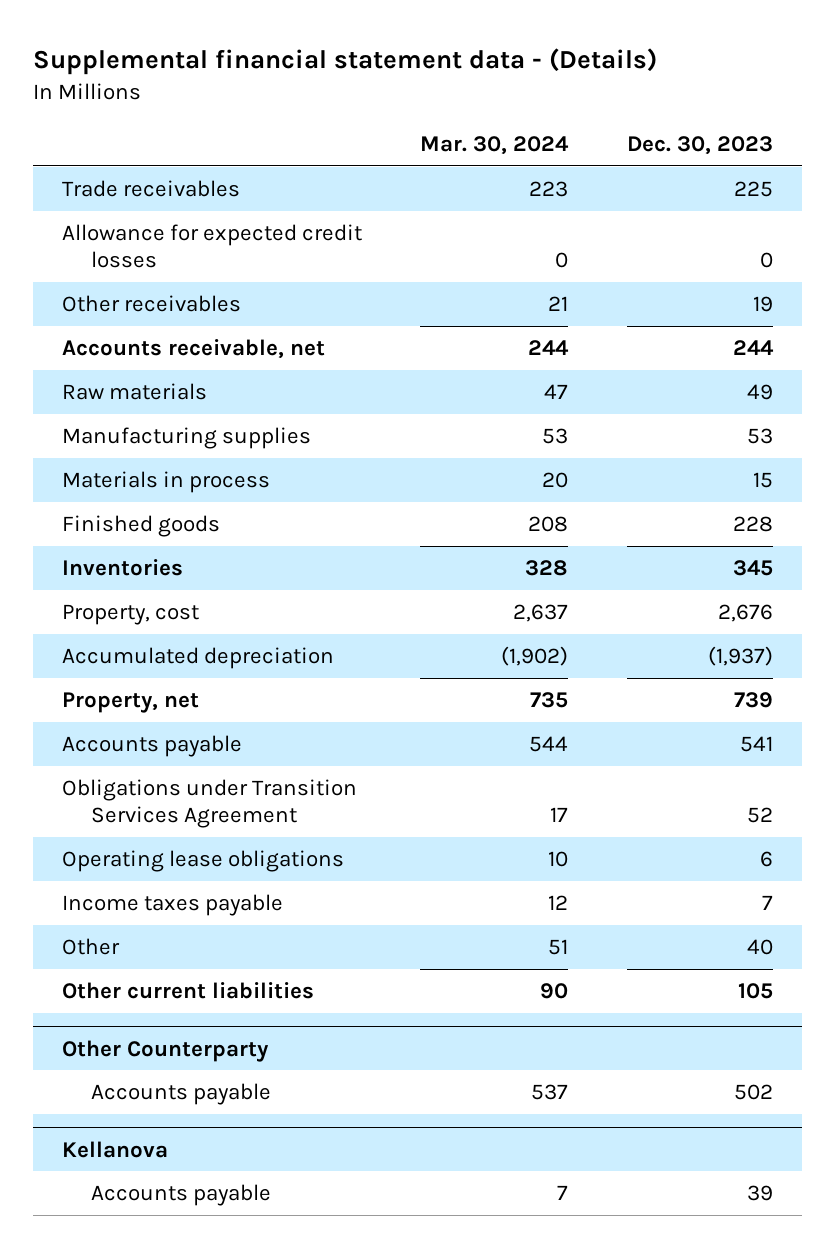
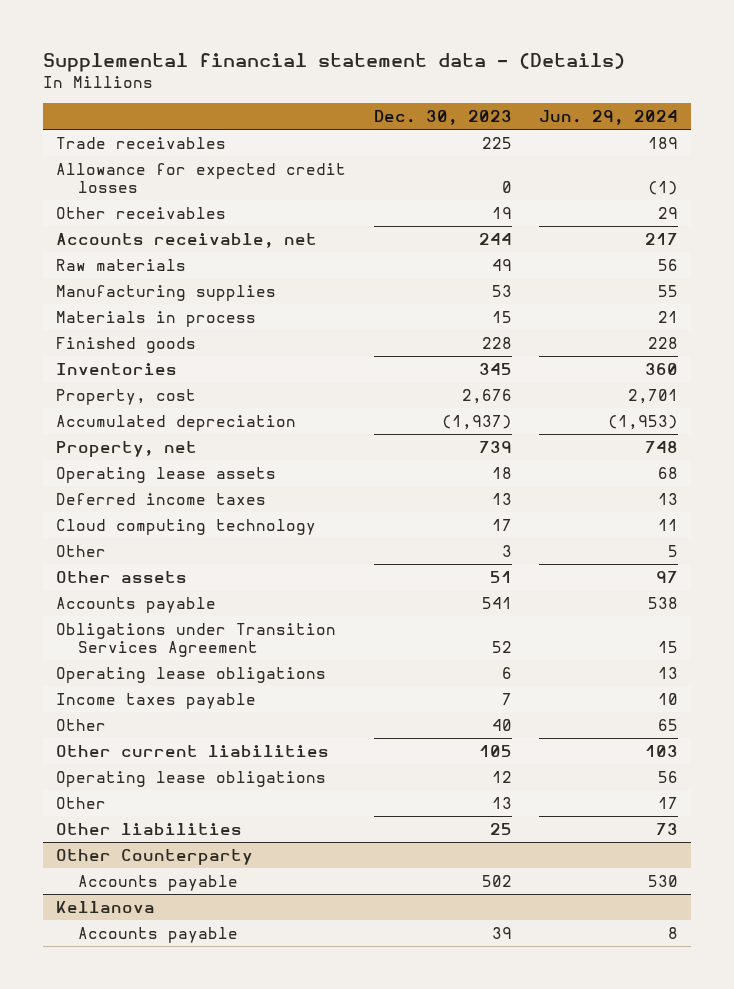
[420,135,570,155] Mar. 30, 2024 -> none
none -> [538,110,678,126] Jun. 29, 2024
none -> [56,466,277,483] Operating lease assets
none -> [56,492,267,505] Deferred income taxes
none -> [56,518,317,535] Cloud computing technology
none -> [56,544,107,557] Other
none -> [56,570,188,583] Other assets
none -> [56,770,327,787] Operating lease obligations
none -> [56,796,107,809] Other
none -> [56,822,243,835] Other liabilities

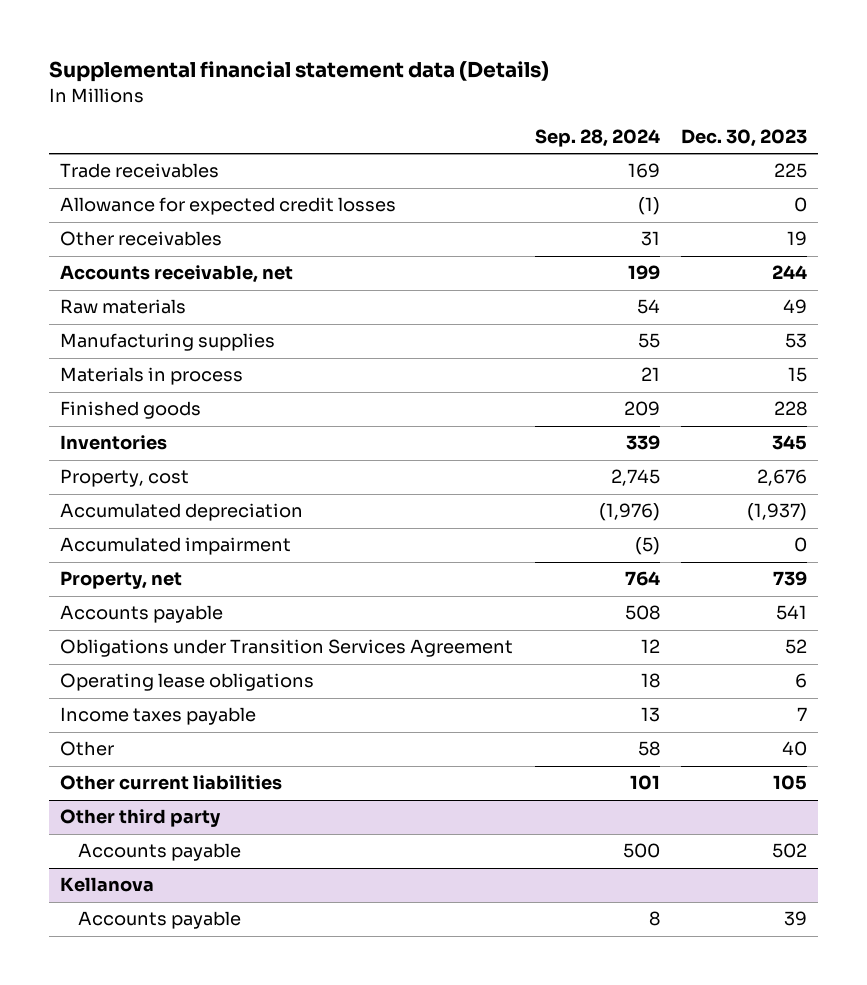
[42,52,625,72] Supplemental financial statement data - (Details) -> [49,61,550,83] Supplemental financial statement data (Details)
[538,110,678,126] Jun. 29, 2024 -> none
none -> [534,128,660,147] Sep. 28, 2024
none -> [60,537,292,556] Accumulated impairment
[56,466,277,483] Operating lease assets -> none
[56,492,267,505] Deferred income taxes -> none
[56,518,317,535] Cloud computing technology -> none
[56,544,107,557] Other -> none
[56,570,188,583] Other assets -> none
[56,770,327,787] Operating lease obligations -> none
[56,796,107,809] Other -> none
[56,822,243,835] Other liabilities -> none
[56,848,254,865] Other Counterparty -> [60,809,222,828] Other third party

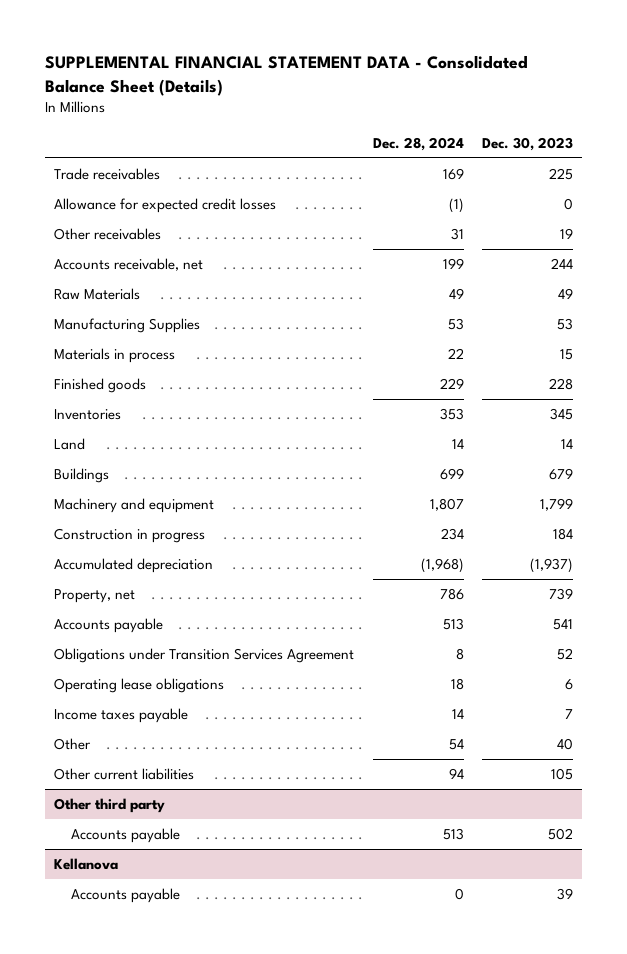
[49,61,550,83] Supplemental financial statement data (Details) -> [44,55,528,96] SUPPLEMENTAL FINANCIAL STATEMENT DATA - Consolidated Balance Sheet (Details)
[534,128,660,147] Sep. 28, 2024 -> none
none -> [372,136,464,151] Dec. 28, 2024
[60,299,187,315] Raw materials -> [54,288,141,301] Raw Materials
[60,333,276,352] Manufacturing supplies -> [54,318,201,334] Manufacturing Supplies
[60,469,190,488] Property, cost -> none
none -> [54,438,86,451] Land
none -> [54,468,110,484] Buildings
none -> [54,498,215,514] Machinery and equipment
none -> [54,528,206,544] Construction in progress
[60,537,292,556] Accumulated impairment -> none

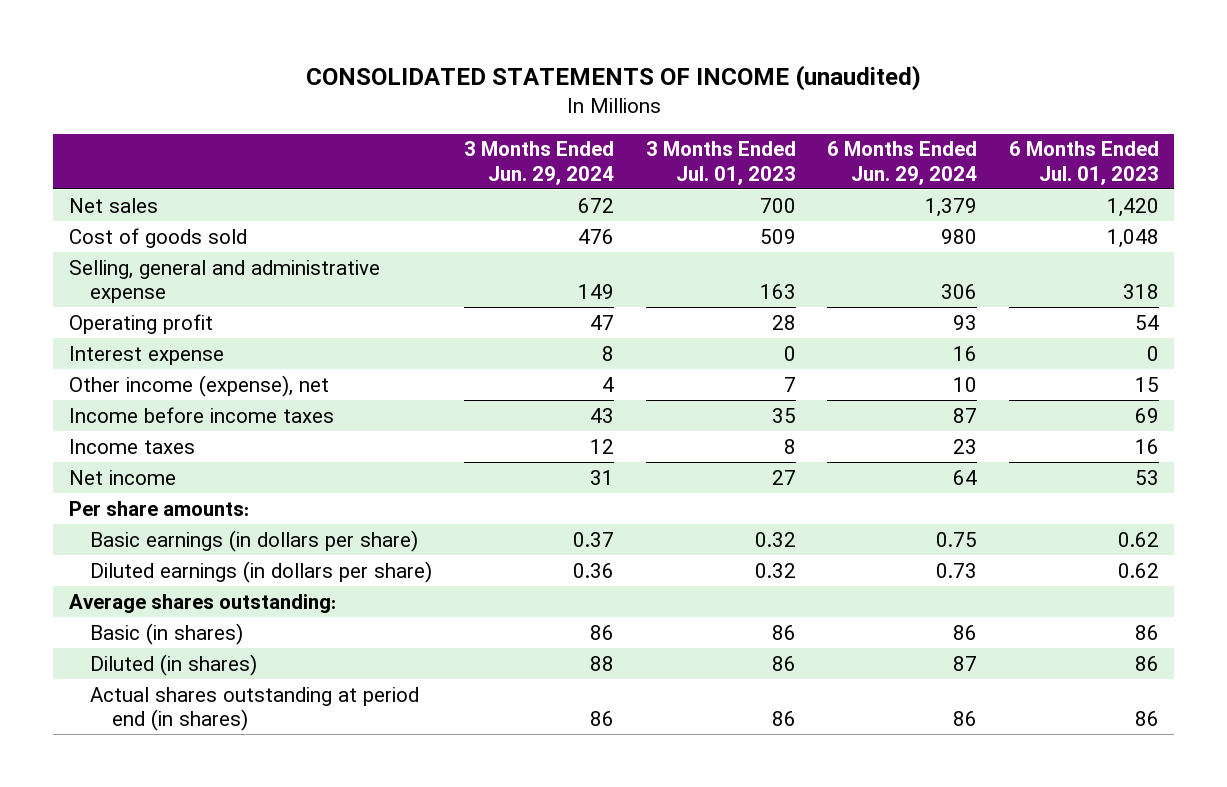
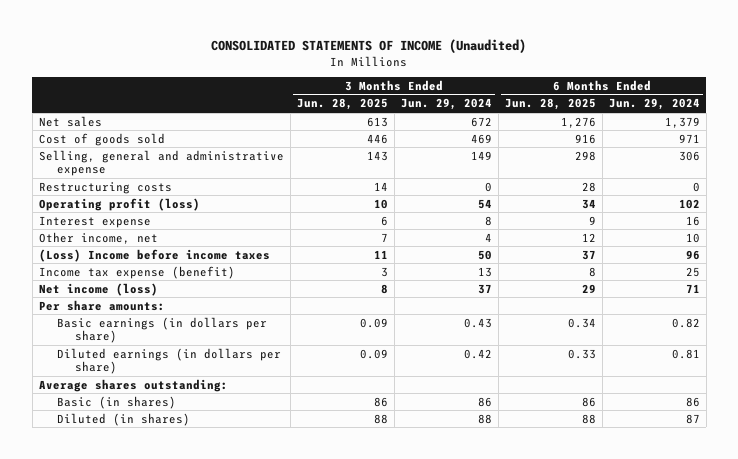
[305,64,921,91] CONSOLIDATED STATEMENTS OF INCOME (unaudited) -> [211,39,527,54] CONSOLIDATED STATEMENTS OF INCOME (Unaudited)
[645,141,796,185] 3 Months Ended Jul. 01, 2023 -> none
[1008,141,1159,185] 6 Months Ended Jul. 01, 2023 -> none
none -> [296,98,388,111] Jun. 28, 2025
none -> [504,98,596,111] Jun. 28, 2025
[578,228,615,244] 476 -> [470,133,492,144] 469
[941,228,978,244] 980 -> [678,133,700,143] 971
none -> [38,181,172,194] Restructuring costs
[68,313,213,334] Operating profit -> [38,197,200,211] Operating profit (loss)
[590,314,615,330] 47 -> [477,198,492,209] 54
[953,314,978,330] 93 -> [678,198,700,209] 102
[68,374,329,397] Other income (expense), net -> [38,231,158,244] Other income, net
[68,406,334,423] Income before income taxes -> [38,248,270,262] (Loss) Income before income taxes
[590,407,615,423] 43 -> [477,249,492,260] 50
[953,407,978,423] 87 -> [685,249,700,260] 96
[68,438,195,454] Income taxes -> [38,265,235,279] Income tax expense (benefit)
[590,438,615,454] 12 -> [477,266,492,277] 13
[953,438,978,454] 23 -> [685,266,700,277] 25
[68,469,176,485] Net income -> [38,282,158,296] Net income (loss)
[590,469,615,485] 31 -> [477,283,492,294] 37
[953,469,978,485] 64 -> [685,283,700,293] 71
[573,531,615,547] 0.37 -> [463,317,492,328] 0.43
[936,531,978,547] 0.75 -> [671,317,700,328] 0.82
[573,562,615,578] 0.36 -> [463,348,492,359] 0.42
[936,562,978,578] 0.73 -> [671,348,700,359] 0.81
[90,686,420,732] Actual shares outstanding at period end (in shares) -> none

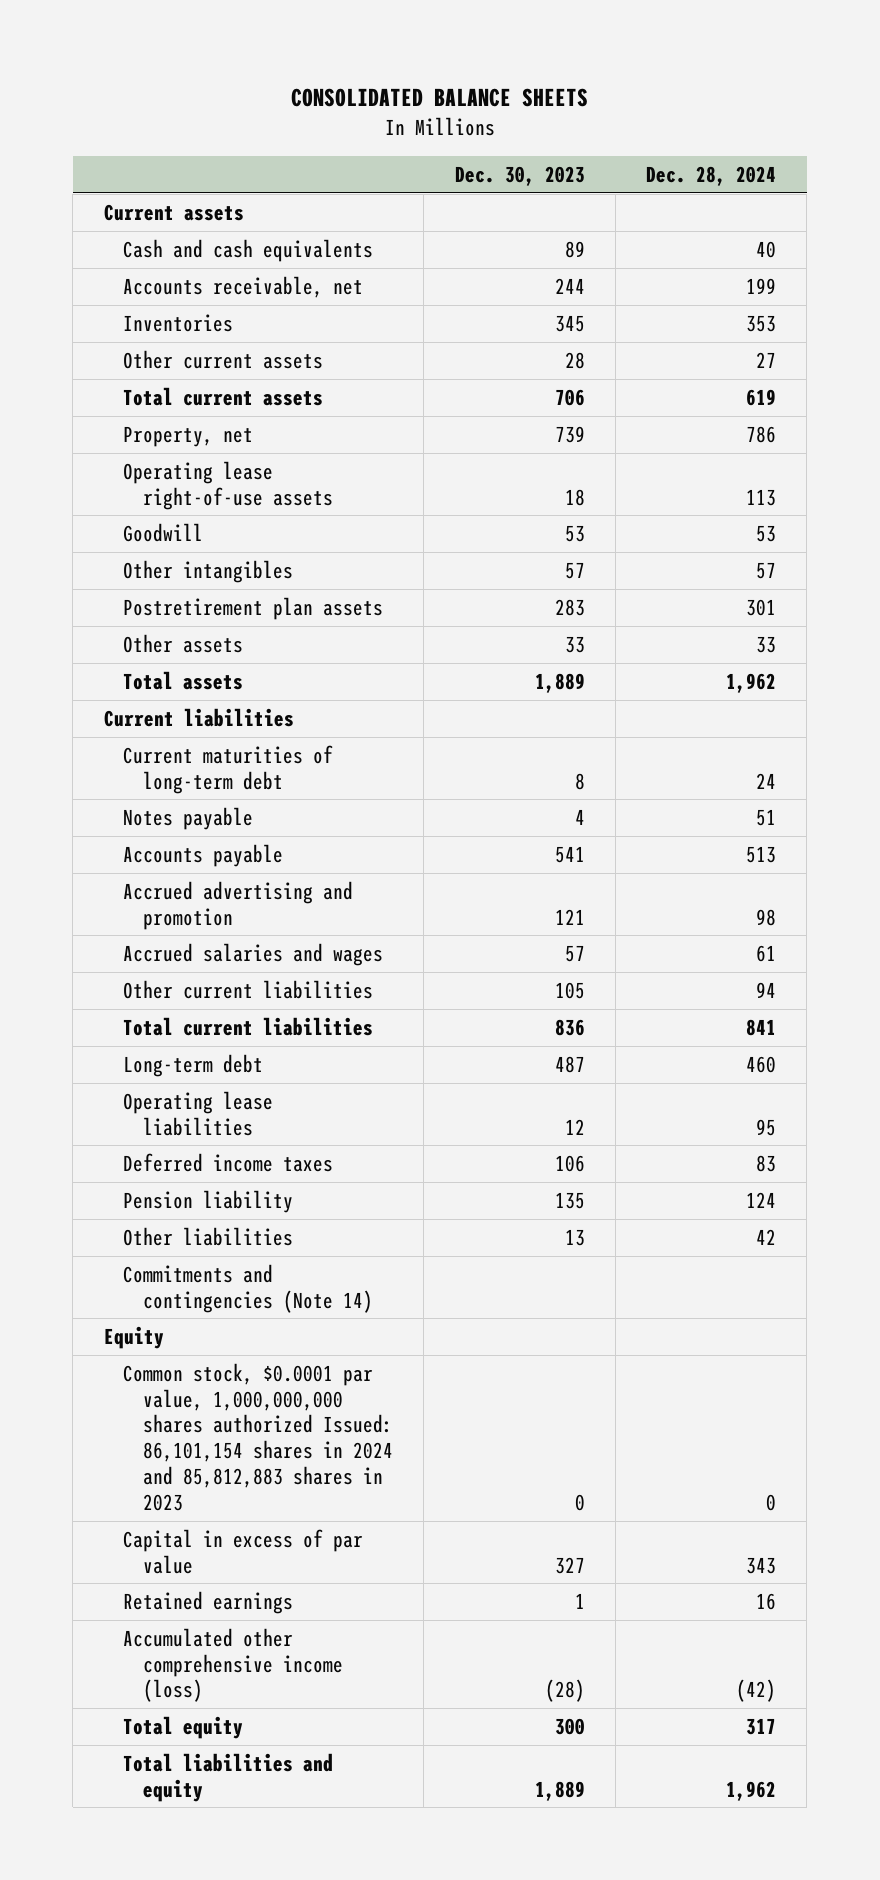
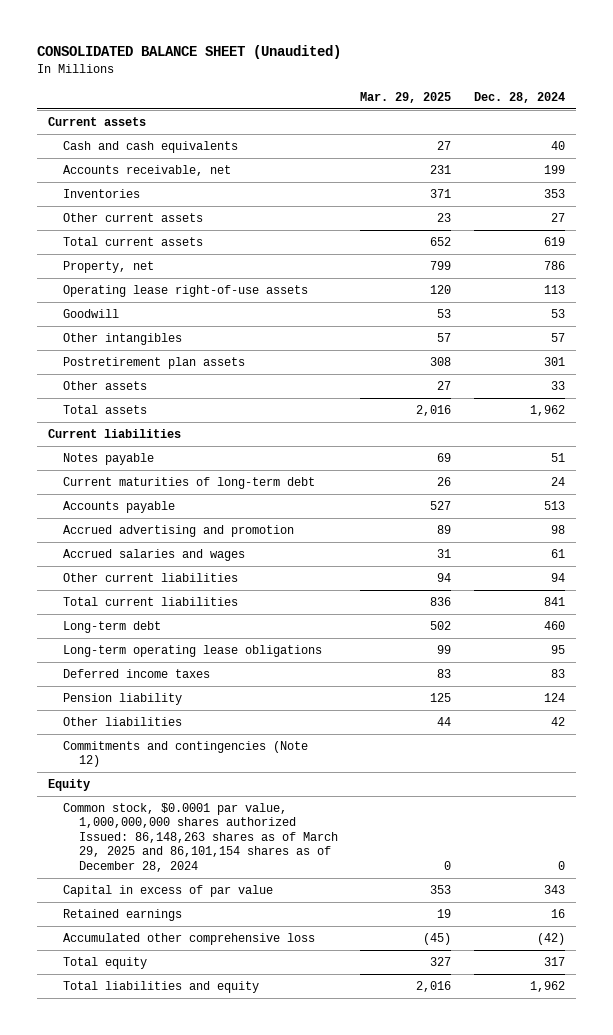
[290,87,588,107] CONSOLIDATED BALANCE SHEETS -> [37,45,342,60] CONSOLIDATED BALANCE SHEET (Unaudited)
[454,165,585,186] Dec. 30, 2023 -> none
none -> [360,91,452,103] Mar. 29, 2025
[123,744,334,794] Current maturities of long-term debt -> [63,476,316,489] Current maturities of long-term debt
[123,1090,274,1136] Operating lease liabilities -> [63,644,323,657] Long-term operating lease obligations
[123,1263,374,1313] Commitments and contingencies (Note 14) -> [63,740,309,768] Commitments and contingencies (Note 12)
[123,1362,394,1511] Common stock, $0.0001 par value, 1,000,000,000 shares authorized Issued: 86,101,154 shares in 2024 and 85,812,883 shares in 2023 -> [63,802,338,872] Common stock, $0.0001 par value, 1,000,000,000 shares authorized Issued: 86,148,263 shares as of March 29, 2025 and 86,101,154 shares as of December 28, 2024
[123,1627,344,1703] Accumulated other comprehensive income (loss) -> [63,932,316,945] Accumulated other comprehensive loss

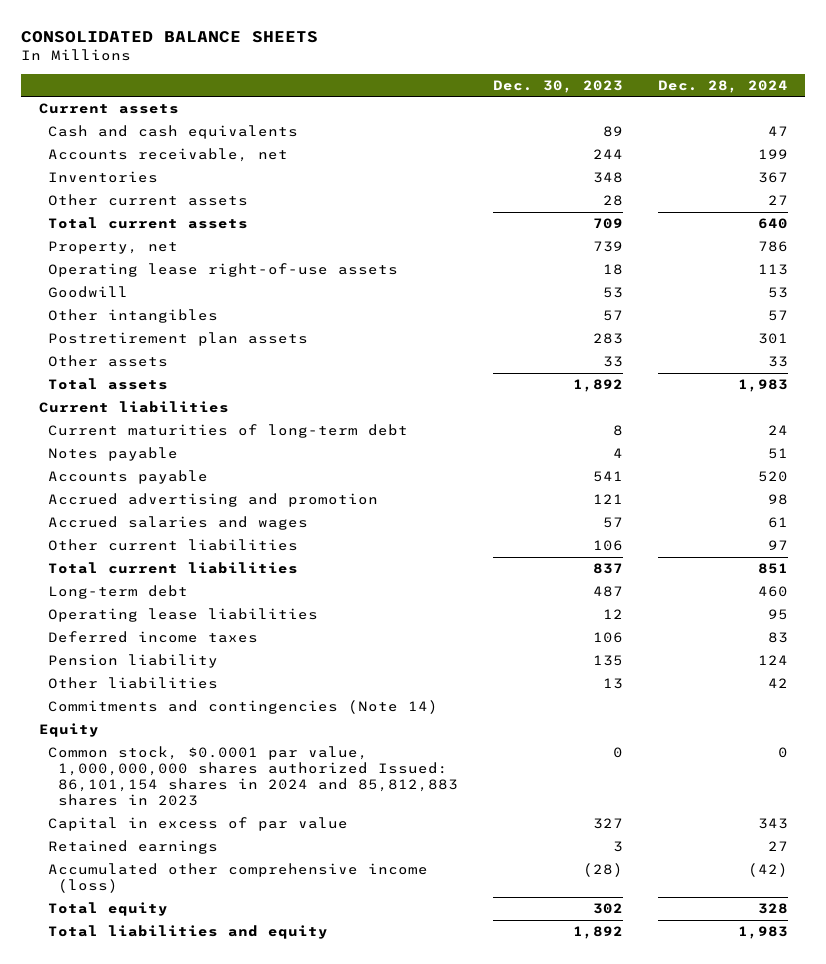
[37,45,342,60] CONSOLIDATED BALANCE SHEET (Unaudited) -> [21,31,319,44] CONSOLIDATED BALANCE SHEETS
[360,91,452,103] Mar. 29, 2025 -> none
none -> [492,79,623,93] Dec. 30, 2023
[550,140,565,150] 40 -> [767,125,788,136] 47
[543,188,565,198] 353 -> [757,171,788,183] 367
[543,236,565,246] 619 -> [757,217,788,229] 640
[529,404,565,416] 1,962 -> [737,378,788,392] 1,983
[63,452,155,465] Notes payable -> [48,446,179,461] Notes payable
[543,500,565,510] 513 -> [757,470,788,482] 520
[550,572,565,582] 94 -> [767,539,788,550] 97
[543,596,565,606] 841 -> [757,562,788,574] 851
[63,644,323,657] Long-term operating lease obligations -> [48,607,319,622] Operating lease liabilities
[63,740,309,768] Commitments and contingencies (Note 12) -> [48,699,439,714] Commitments and contingencies (Note 14)
[63,802,338,872] Common stock, $0.0001 par value, 1,000,000,000 shares authorized Issued: 86,148,263 shares as of March 29, 2025 and 86,101,154 shares as of December 28, 2024 -> [48,745,459,807] Common stock, $0.0001 par value, 1,000,000,000 shares authorized Issued: 86,101,154 shares in 2024 and 85,812,883 shares in 2023
[550,908,565,918] 16 -> [767,840,788,851] 27
[63,932,316,945] Accumulated other comprehensive loss -> [48,862,429,894] Accumulated other comprehensive income (loss)
[543,956,565,966] 317 -> [757,902,788,914] 328
[529,980,565,992] 1,962 -> [737,925,788,939] 1,983

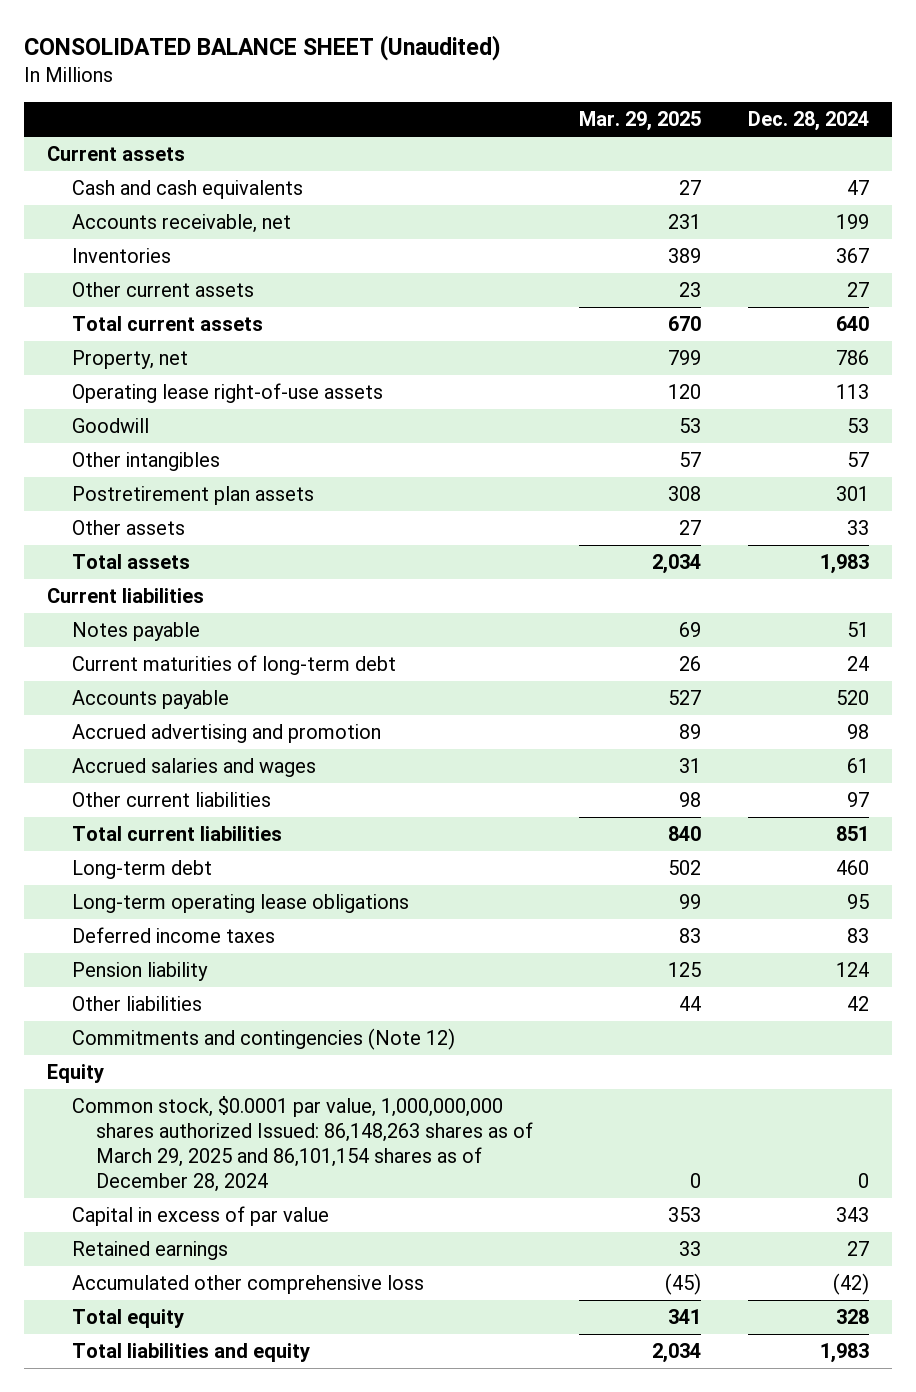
[21,31,319,44] CONSOLIDATED BALANCE SHEETS -> [23,34,501,61] CONSOLIDATED BALANCE SHEET (Unaudited)
[492,79,623,93] Dec. 30, 2023 -> none
none -> [579,110,702,131] Mar. 29, 2025
[48,423,409,438] Current maturities of long-term debt -> [71,655,396,676] Current maturities of long-term debt
[48,607,319,622] Operating lease liabilities -> [71,894,409,914] Long-term operating lease obligations
[48,699,439,714] Commitments and contingencies (Note 14) -> [71,1028,455,1051] Commitments and contingencies (Note 12)
[48,745,459,807] Common stock, $0.0001 par value, 1,000,000,000 shares authorized Issued: 86,101,154 shares in 2024 and 85,812,883 shares in 2023 -> [71,1096,534,1192] Common stock, $0.0001 par value, 1,000,000,000 shares authorized Issued: 86,148,263 shares as of March 29, 2025 and 86,101,154 shares as of December 28, 2024
[48,862,429,894] Accumulated other comprehensive income (loss) -> [71,1275,424,1295] Accumulated other comprehensive loss

